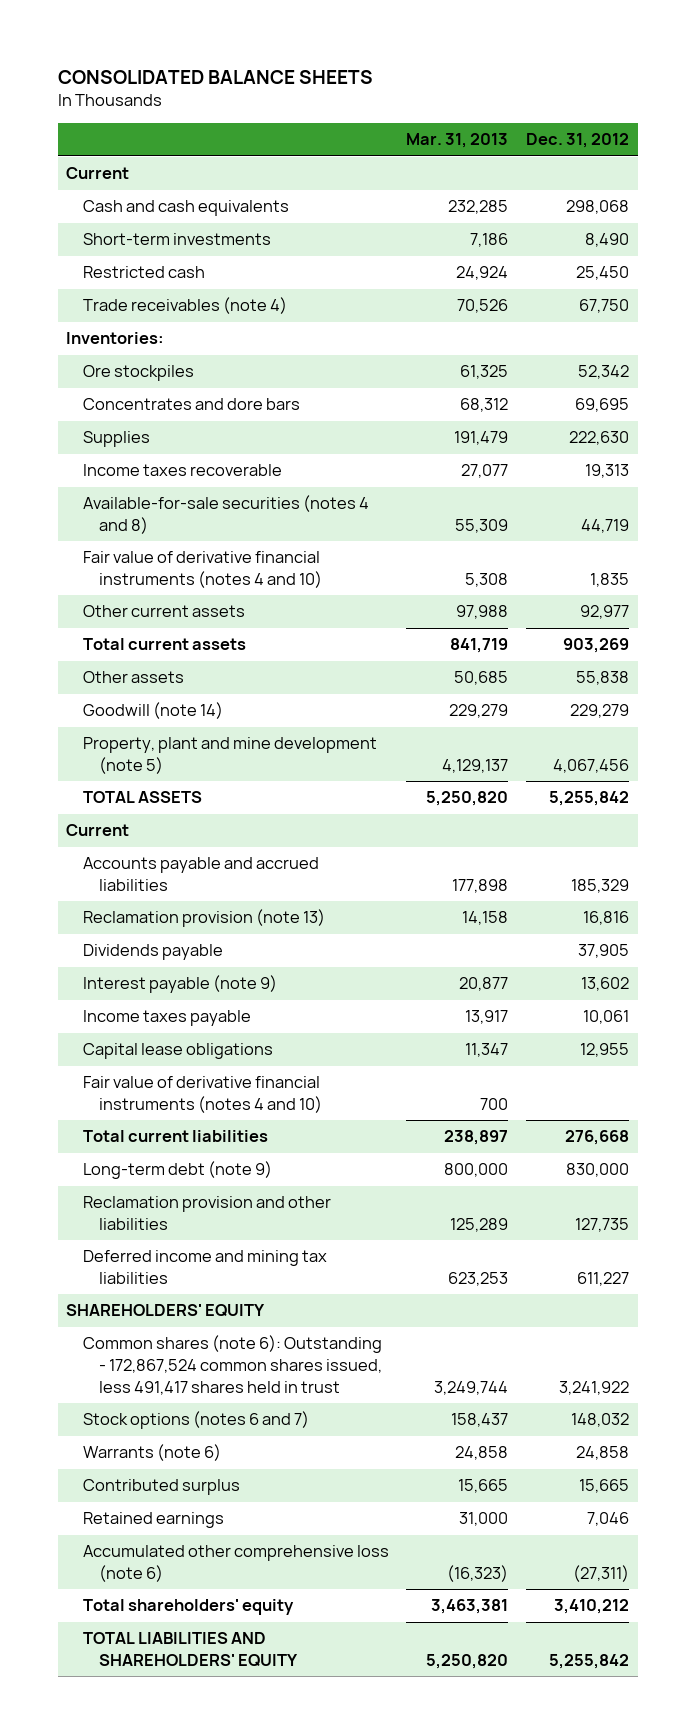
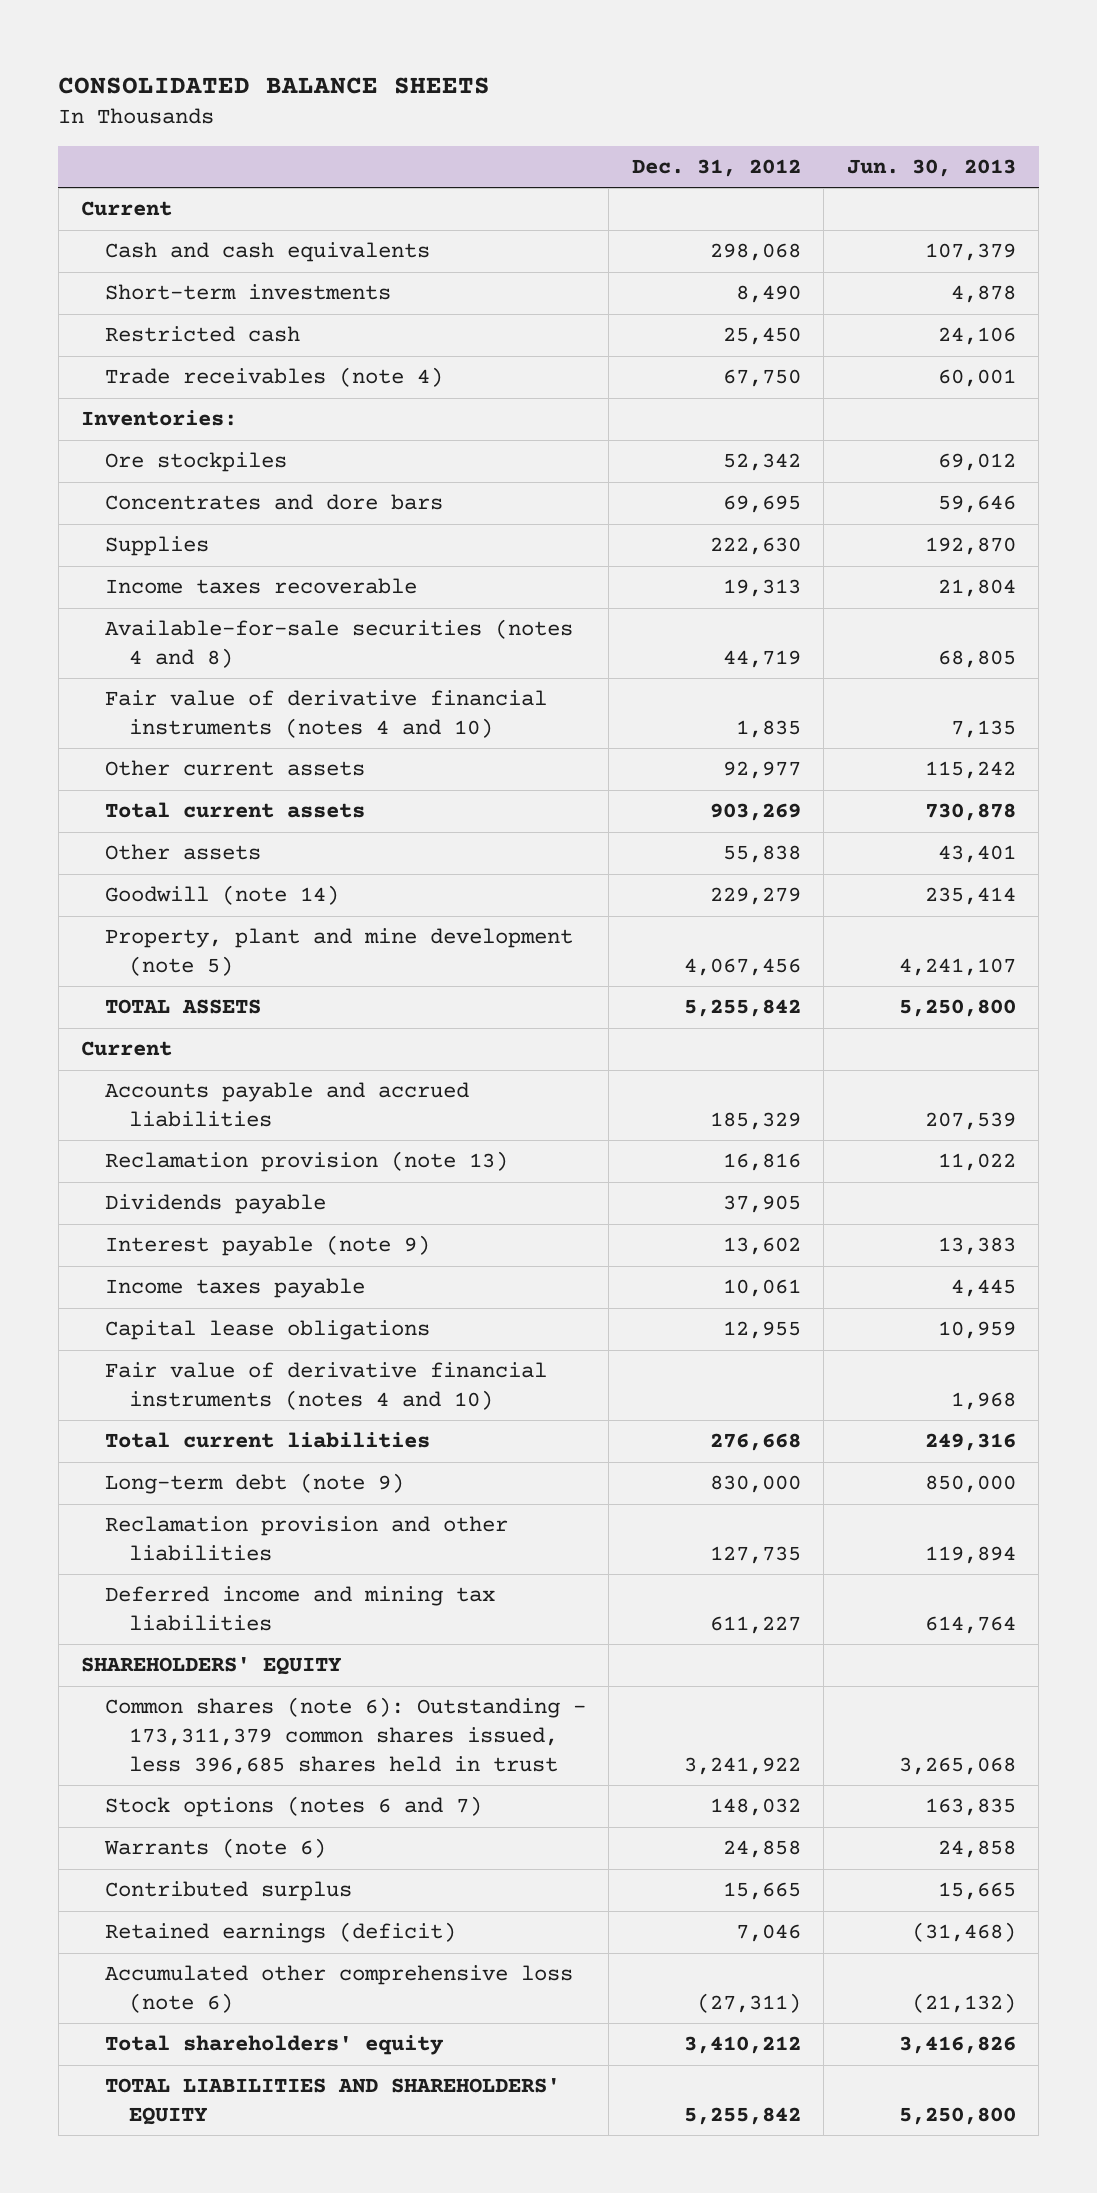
[406,133,509,149] Mar. 31, 2013 -> none
none -> [846,159,1016,178] Jun. 30, 2013
[82,1335,382,1395] Common shares (note 6): Outstanding - 172,867,524 common shares issued, less 491,417 shares held in trust -> [104,1697,586,1775] Common shares (note 6): Outstanding - 173,311,379 common shares issued, less 396,685 shares held in trust
[82,1512,224,1529] Retained earnings -> [104,1922,456,1944] Retained earnings (deficit)

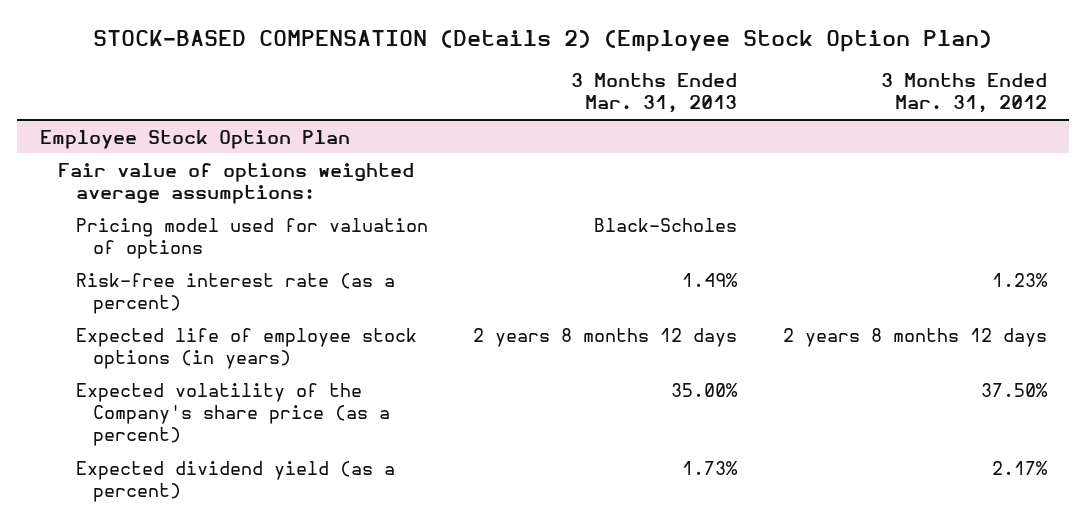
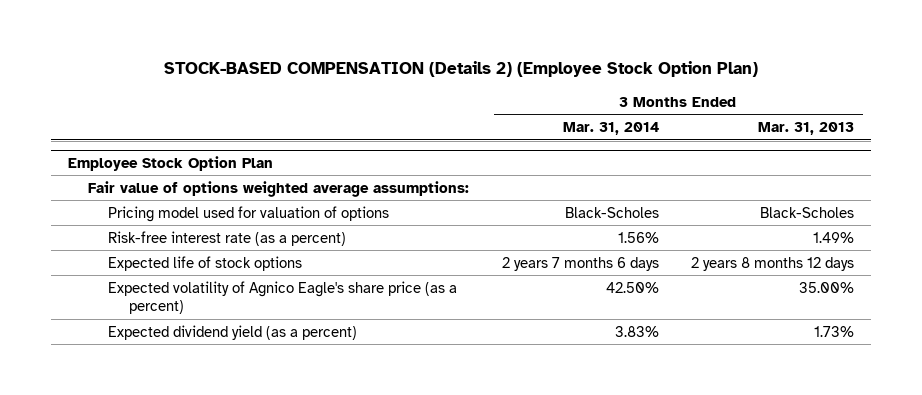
[880,73,1047,114] 3 Months Ended Mar. 31, 2012 -> none
none -> [562,121,659,135] Mar. 31, 2014
[75,327,417,369] Expected life of employee stock options (in years) -> [108,255,303,271] Expected life of stock options
[75,382,391,446] Expected volatility of the Company's share price (as a percent) -> [108,280,458,315] Expected volatility of Agnico Eagle's share price (as a percent)

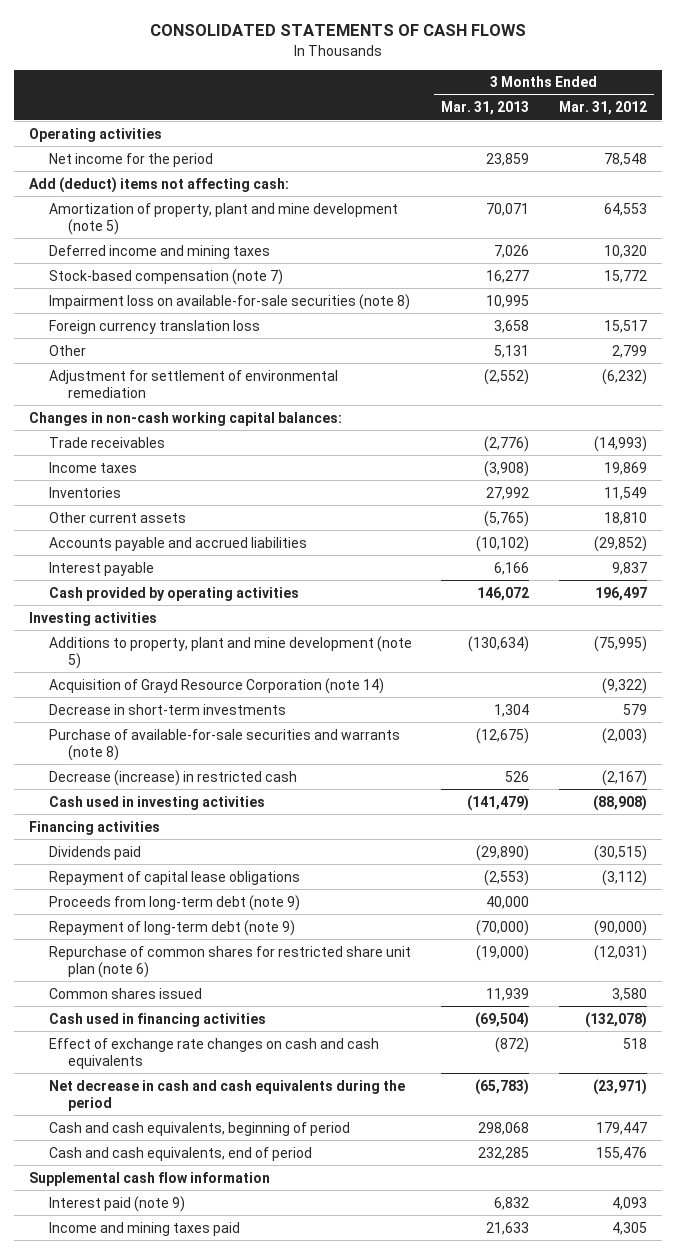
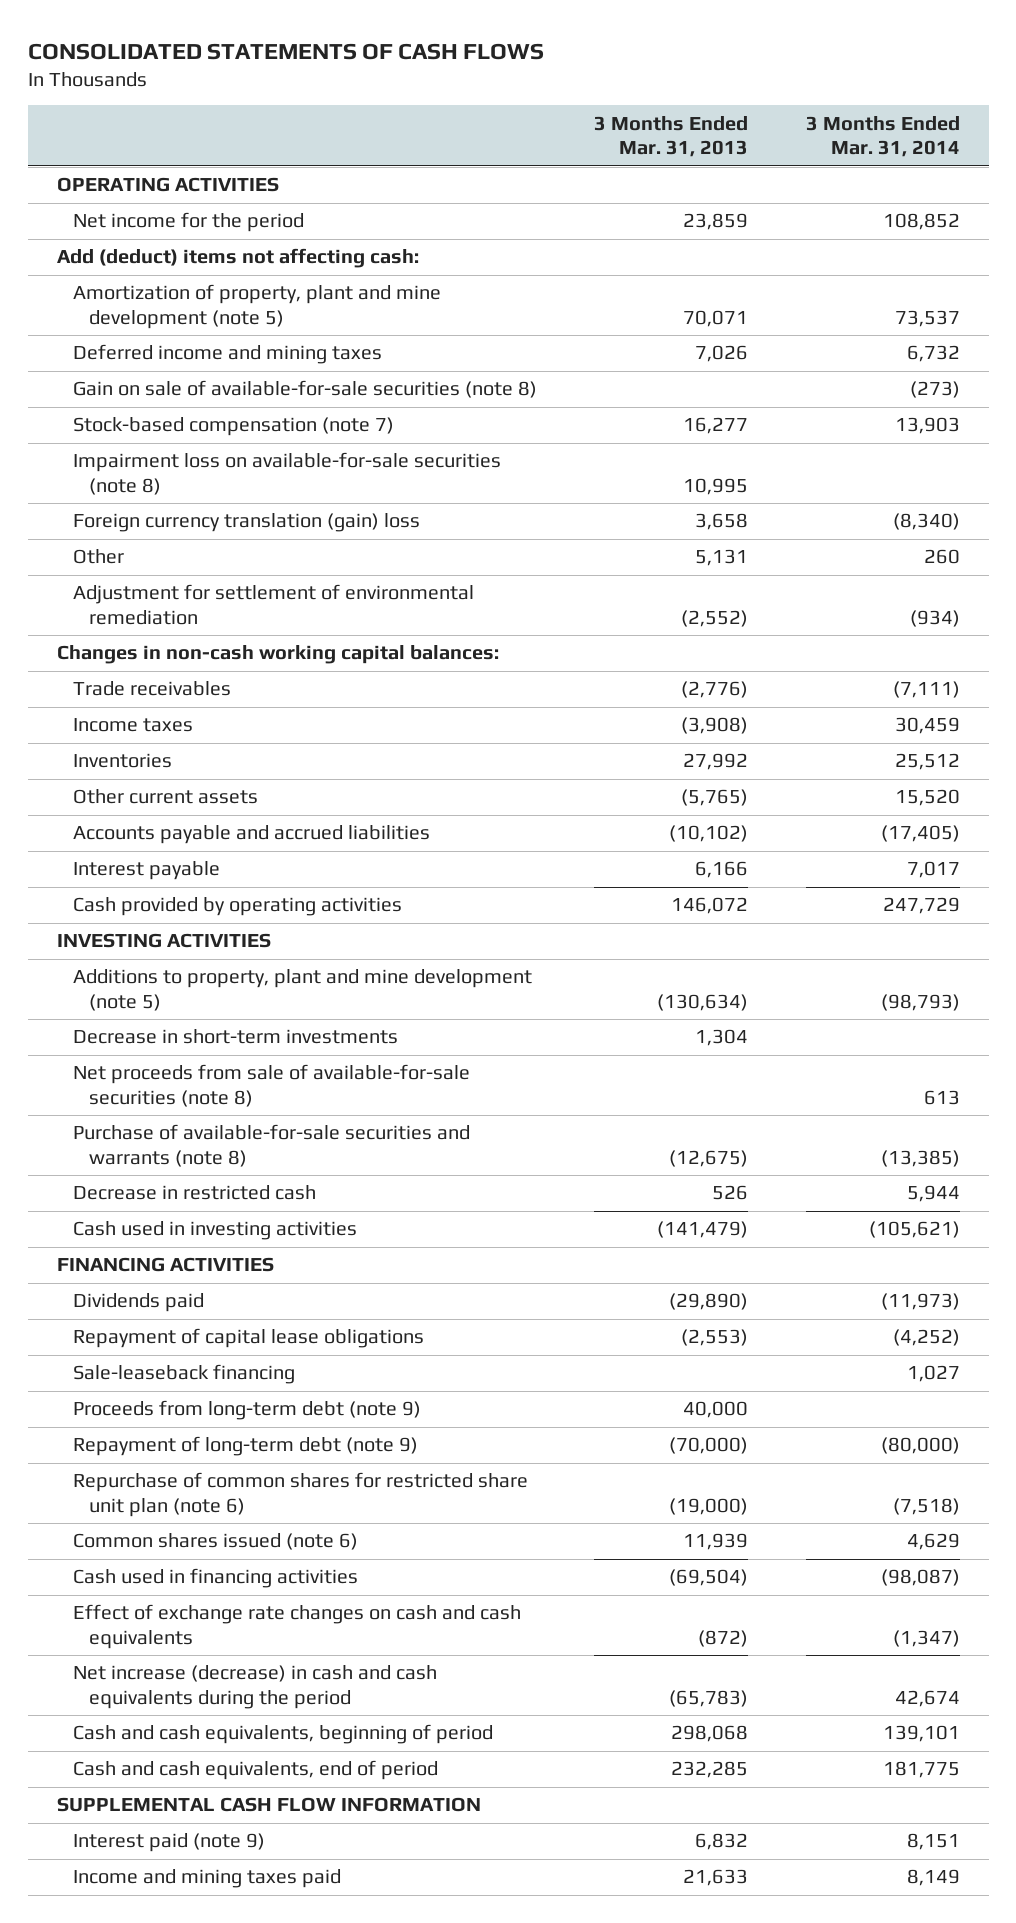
[558,101,647,116] Mar. 31, 2012 -> none
none -> [805,115,960,158] 3 Months Ended Mar. 31, 2014
[29,127,163,142] Operating activities -> [56,177,279,193] OPERATING ACTIVITIES
none -> [72,380,537,399] Gain on sale of available-for-sale securities (note 8)
[48,319,260,334] Foreign currency translation loss -> [72,513,420,533] Foreign currency translation (gain) loss
[29,611,158,626] Investing activities -> [56,933,271,949] INVESTING ACTIVITIES
[48,677,384,694] Acquisition of Grayd Resource Corporation (note 14) -> none
none -> [72,1064,470,1107] Net proceeds from sale of available-for-sale securities (note 8)
[48,769,297,786] Decrease (increase) in restricted cash -> [72,1185,316,1201] Decrease in restricted cash
[29,820,161,835] Financing activities -> [56,1257,274,1273] FINANCING ACTIVITIES
none -> [72,1364,295,1385] Sale-leaseback financing
[48,987,202,999] Common shares issued -> [72,1533,358,1551] Common shares issued (note 6)
[48,1079,405,1111] Net decrease in cash and cash equivalents during the period -> [72,1665,437,1709] Net increase (decrease) in cash and cash equivalents during the period
[29,1171,271,1186] Supplemental cash flow information -> [56,1797,481,1813] SUPPLEMENTAL CASH FLOW INFORMATION

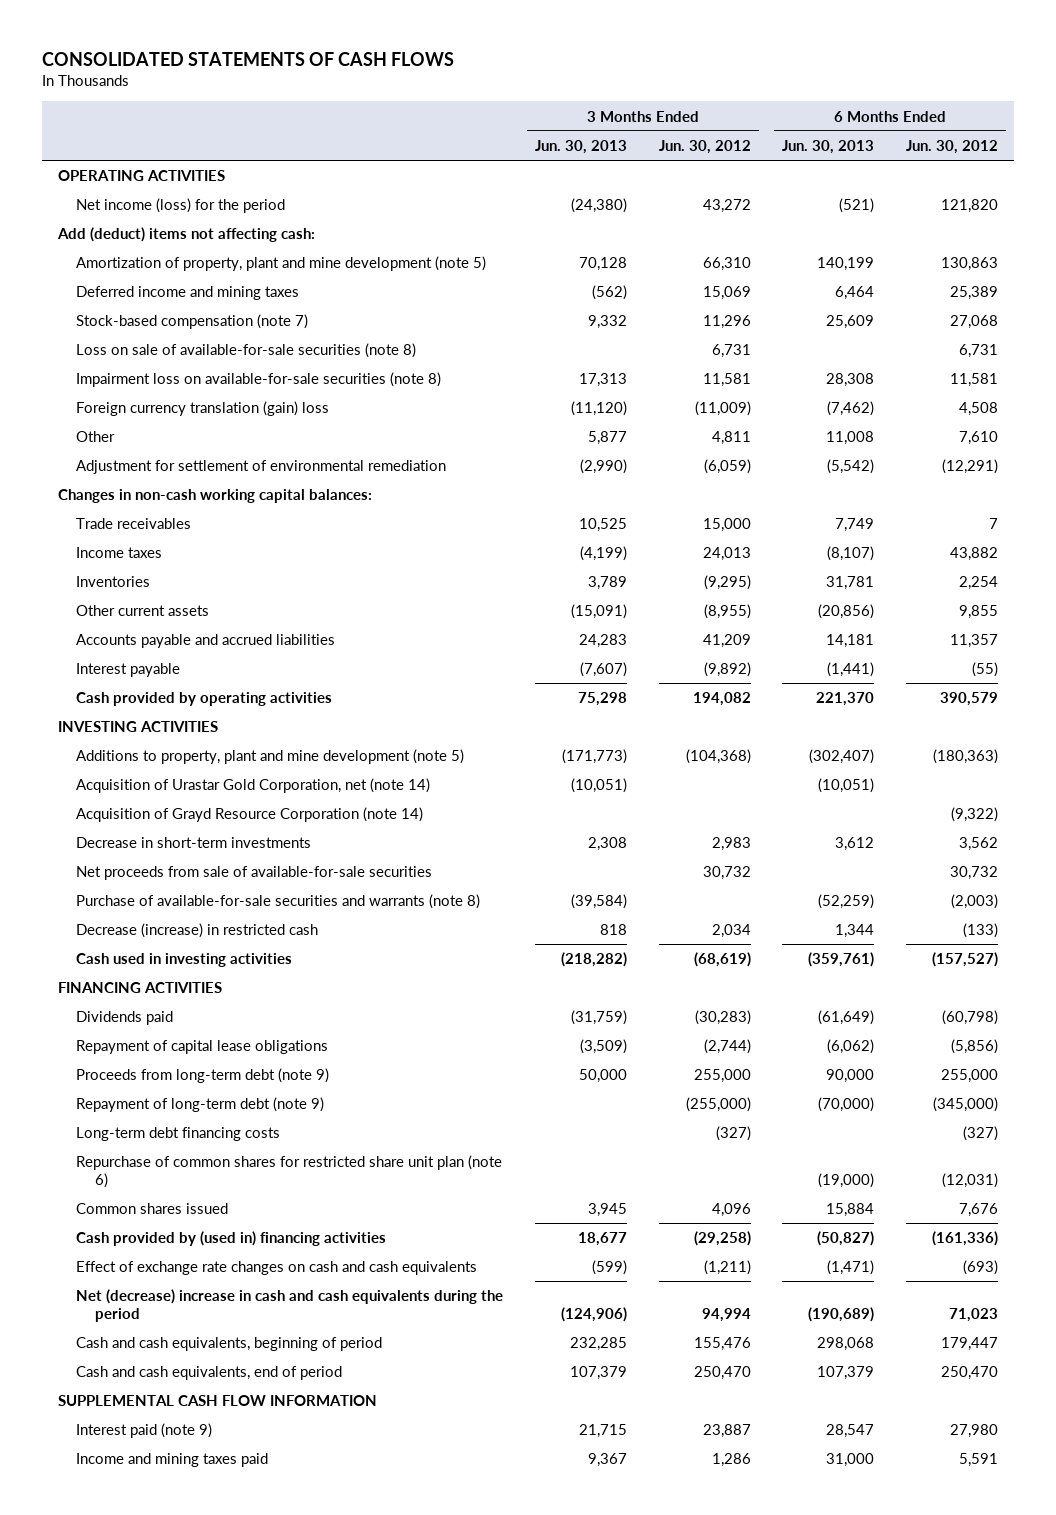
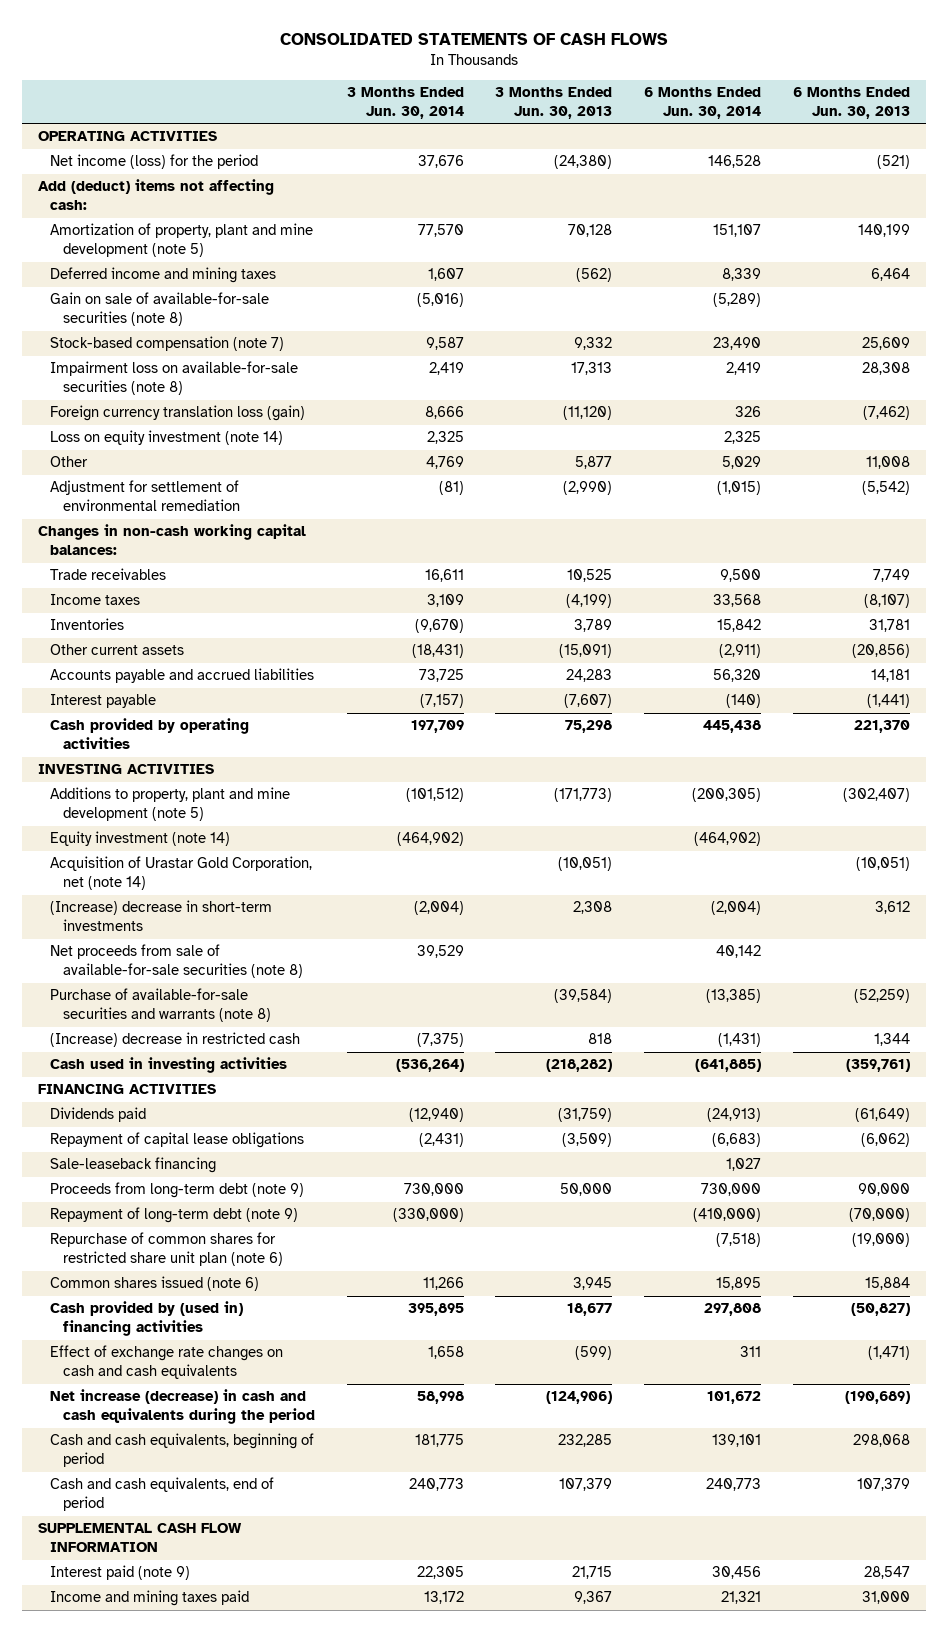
[658,139,751,154] Jun. 30, 2012 -> none
[905,139,998,154] Jun. 30, 2012 -> none
none -> [346,86,464,119] 3 Months Ended Jun. 30, 2014
none -> [644,86,762,119] 6 Months Ended Jun. 30, 2014
none -> [50,292,270,327] Gain on sale of available-for-sale securities (note 8)
[76,343,417,359] Loss on sale of available-for-sale securities (note 8) -> none
[76,401,330,417] Foreign currency translation (gain) loss -> [50,405,306,422] Foreign currency translation loss (gain)
none -> [50,430,284,446] Loss on equity investment (note 14)
none -> [50,831,231,847] Equity investment (note 14)
[76,807,424,823] Acquisition of Grayd Resource Corporation (note 14) -> none
[76,837,312,849] Decrease in short-term investments -> [50,900,273,932] (Increase) decrease in short-term investments
[76,866,433,881] Net proceeds from sale of available-for-sale securities -> [50,944,303,979] Net proceeds from sale of available-for-sale securities (note 8)
[76,923,319,939] Decrease (increase) in restricted cash -> [50,1032,301,1048] (Increase) decrease in restricted cash
none -> [50,1157,217,1174] Sale-leaseback financing
[76,1127,281,1142] Long-term debt financing costs -> none
[76,1203,229,1215] Common shares issued -> [50,1276,260,1292] Common shares issued (note 6)
[76,1289,504,1322] Net (decrease) increase in cash and cash equivalents during the period -> [50,1389,315,1425] Net increase (decrease) in cash and cash equivalents during the period

